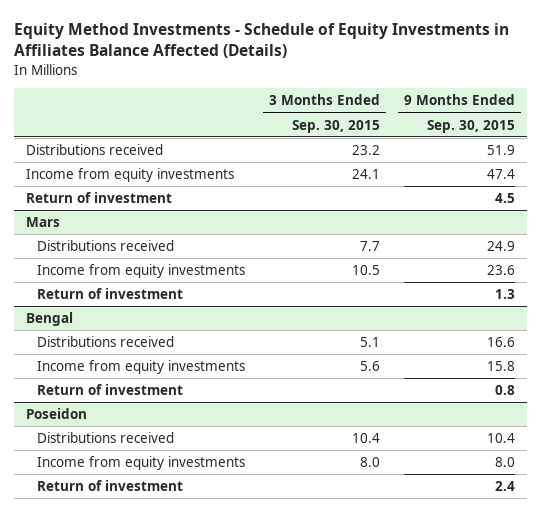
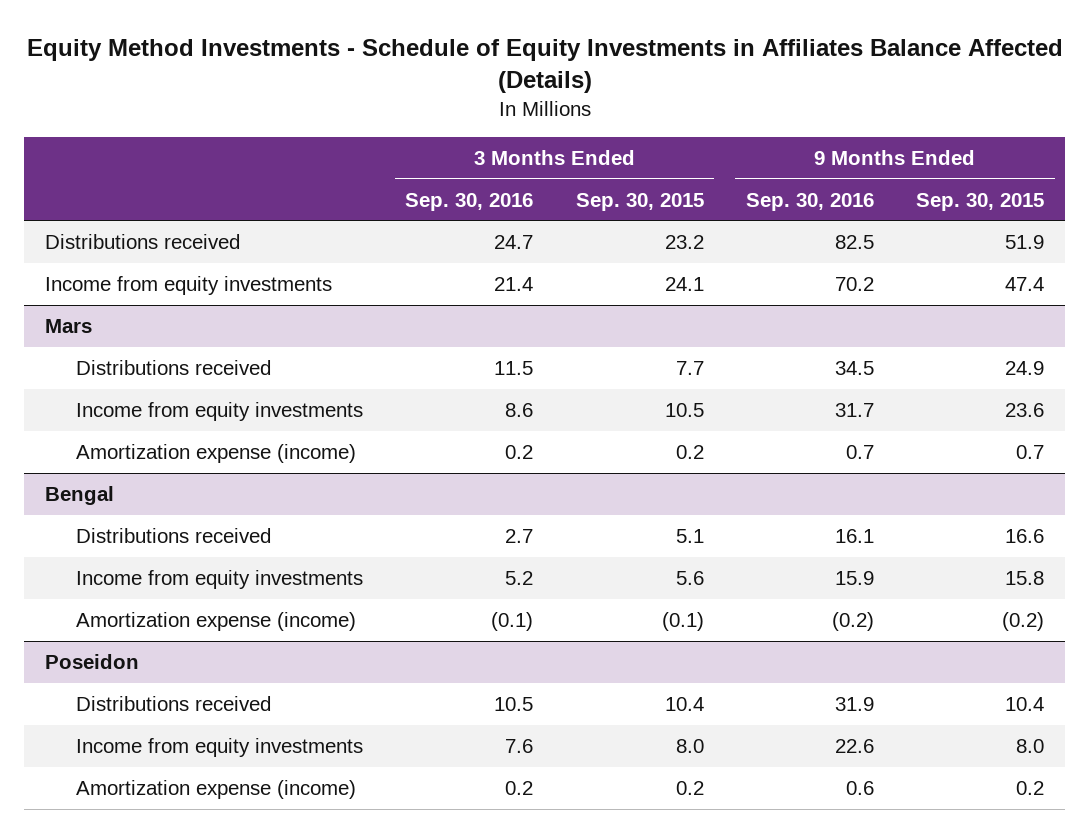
none -> [405,192,534,211] Sep. 30, 2016
none -> [745,192,874,211] Sep. 30, 2016
[25,192,172,204] Return of investment -> none
[37,288,184,300] Return of investment -> none
none -> [76,444,357,464] Amortization expense (income)
[37,384,184,396] Return of investment -> none
none -> [76,612,357,632] Amortization expense (income)
[37,480,184,492] Return of investment -> none
none -> [76,780,357,800] Amortization expense (income)

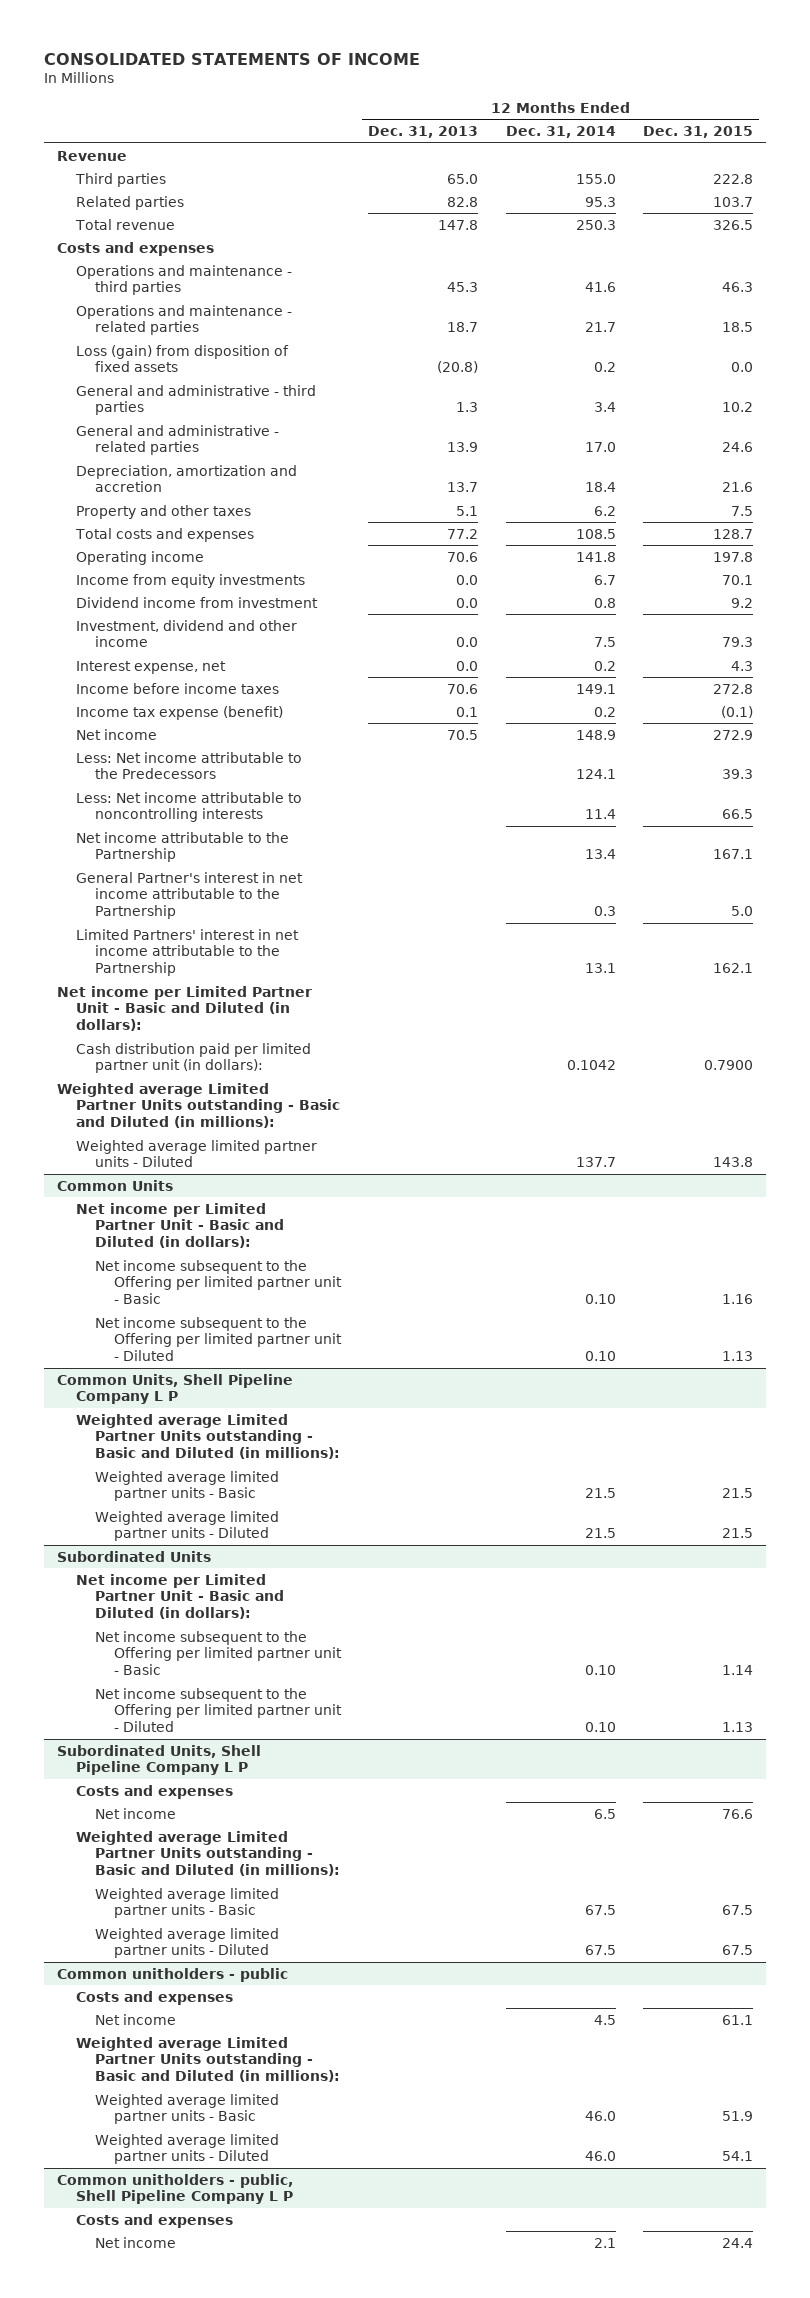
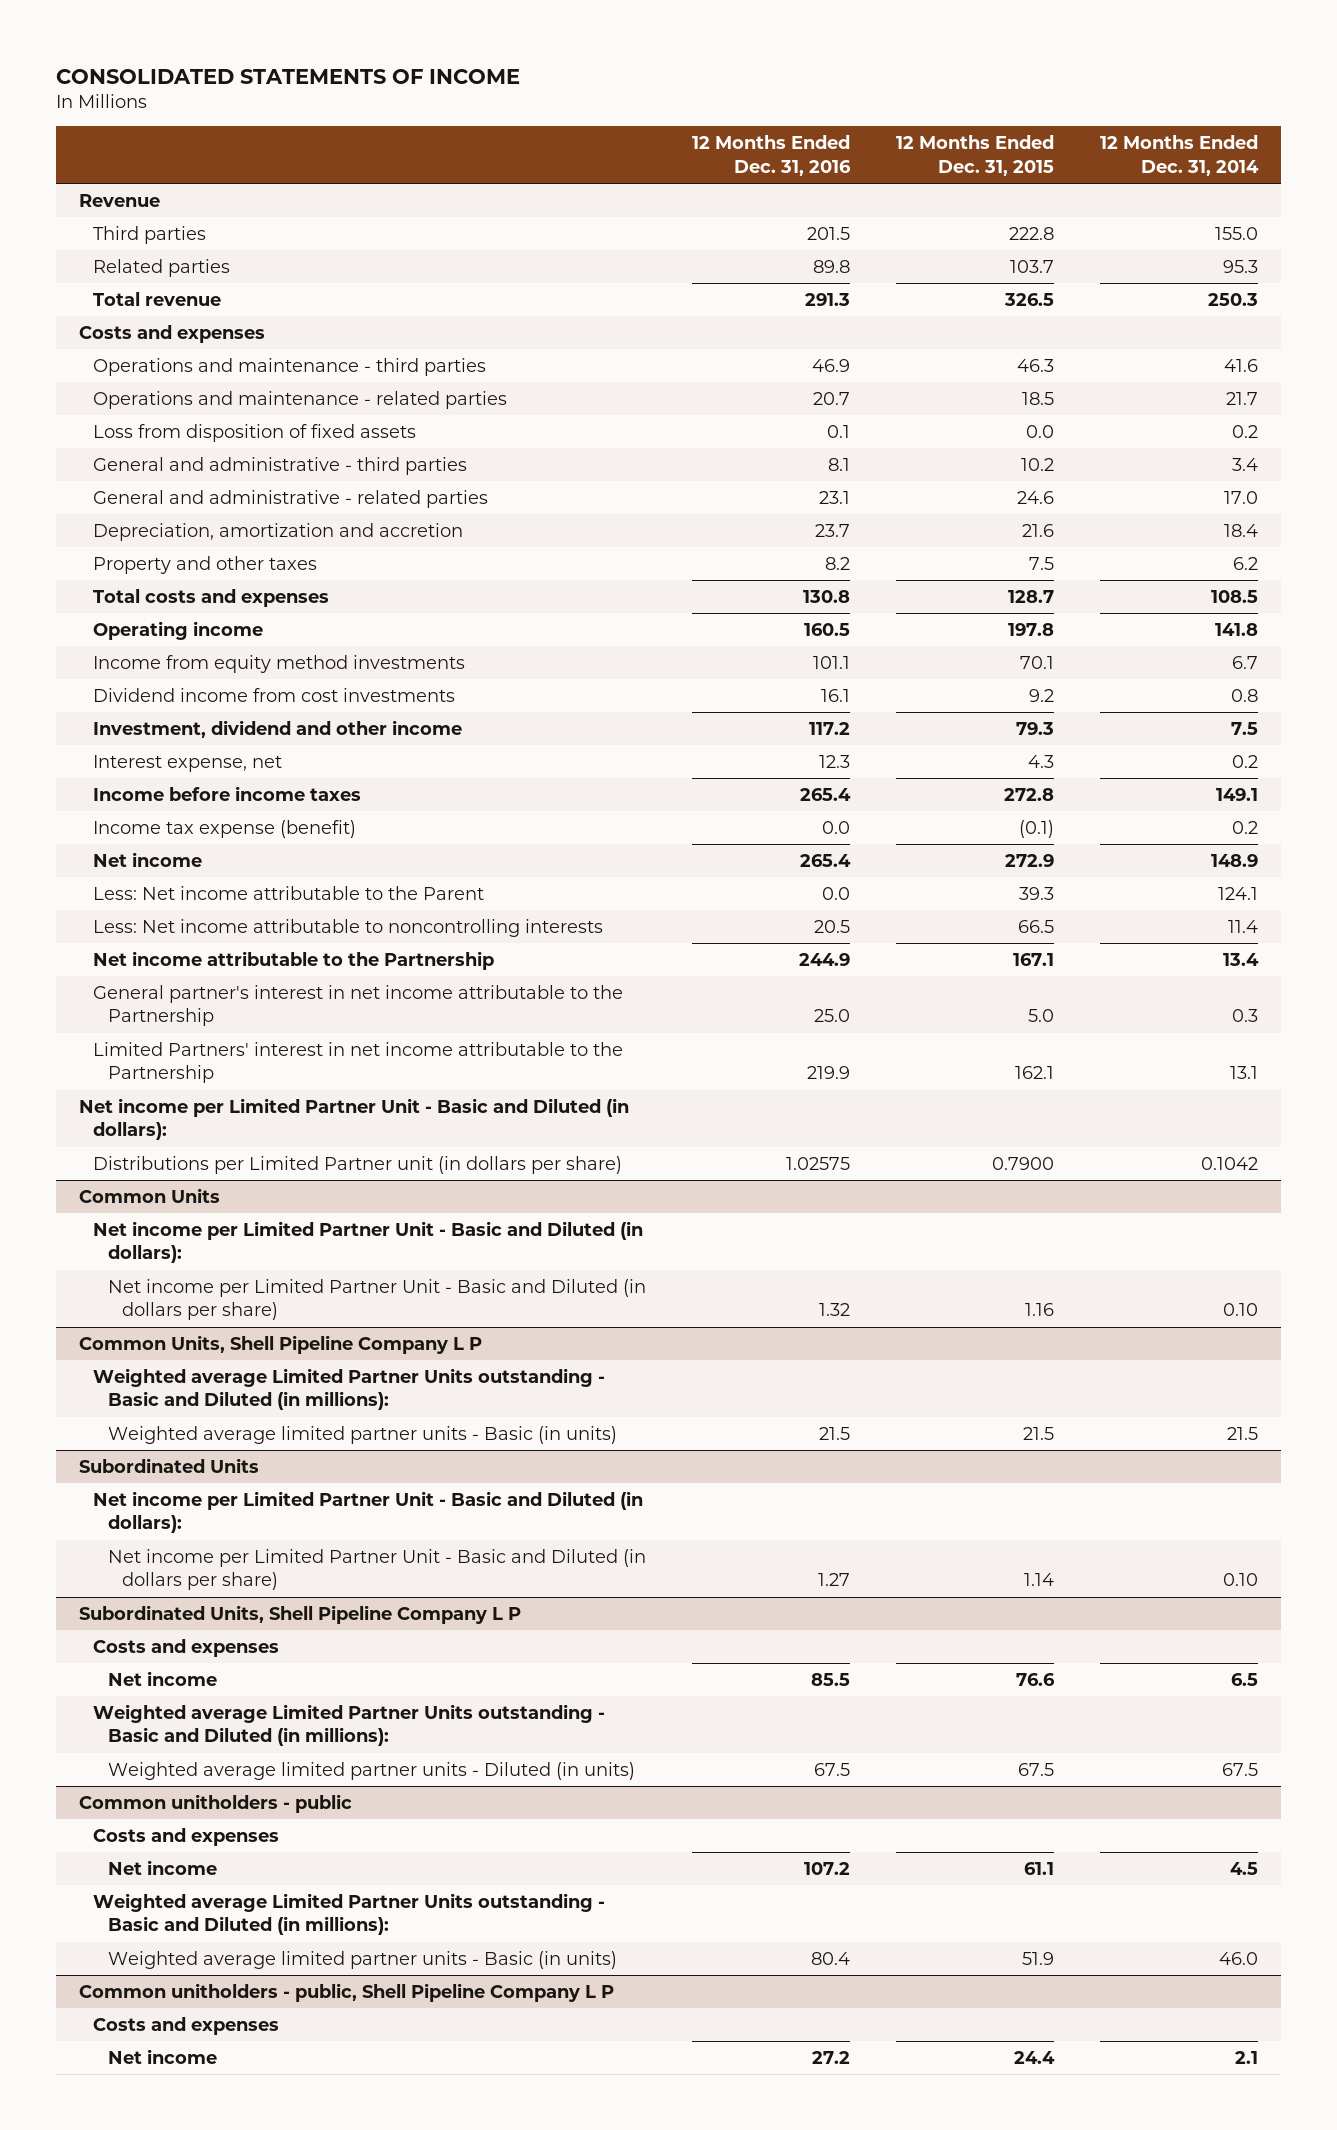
[368,126,479,139] Dec. 31, 2013 -> none
none -> [691,135,851,176] 12 Months Ended Dec. 31, 2016
[76,344,290,373] Loss (gain) from disposition of fixed assets -> [93,423,417,442] Loss from disposition of fixed assets
[76,573,306,588] Income from equity investments -> [93,654,466,673] Income from equity method investments
[76,596,319,608] Dividend income from investment -> [93,687,456,702] Dividend income from cost investments
[76,751,303,780] Less: Net income attributable to the Predecessors -> [93,885,485,900] Less: Net income attributable to the Parent
[76,871,304,920] General Partner's interest in net income attributable to the Partnership -> [93,984,624,1027] General partner's interest in net income attributable to the Partnership
[57,1082,341,1129] Weighted average Limited Partner Units outstanding - Basic and Diluted (in millions): -> none
[76,1139,318,1168] Weighted average limited partner units - Diluted -> none
[76,1042,312,1074] Cash distribution paid per limited partner unit (in dollars): -> [93,1155,623,1174] Distributions per Limited Partner unit (in dollars per share)
[95,1316,343,1362] Net income subsequent to the Offering per limited partner unit - Diluted -> none
[95,1259,343,1305] Net income subsequent to the Offering per limited partner unit - Basic -> [107,1278,646,1321] Net income per Limited Partner Unit - Basic and Diluted (in dollars per share)
[95,1510,280,1542] Weighted average limited partner units - Diluted -> none
[95,1470,280,1502] Weighted average limited partner units - Basic -> [107,1425,617,1444] Weighted average limited partner units - Basic (in units)
[95,1687,343,1733] Net income subsequent to the Offering per limited partner unit - Diluted -> none
[95,1630,343,1676] Net income subsequent to the Offering per limited partner unit - Basic -> [107,1548,646,1591] Net income per Limited Partner Unit - Basic and Diluted (in dollars per share)
[95,1887,280,1919] Weighted average limited partner units - Basic -> none
[95,1927,280,1959] Weighted average limited partner units - Diluted -> [107,1761,635,1780] Weighted average limited partner units - Diluted (in units)
[95,2133,280,2165] Weighted average limited partner units - Diluted -> none
[95,2093,280,2125] Weighted average limited partner units - Basic -> [107,1950,617,1969] Weighted average limited partner units - Basic (in units)

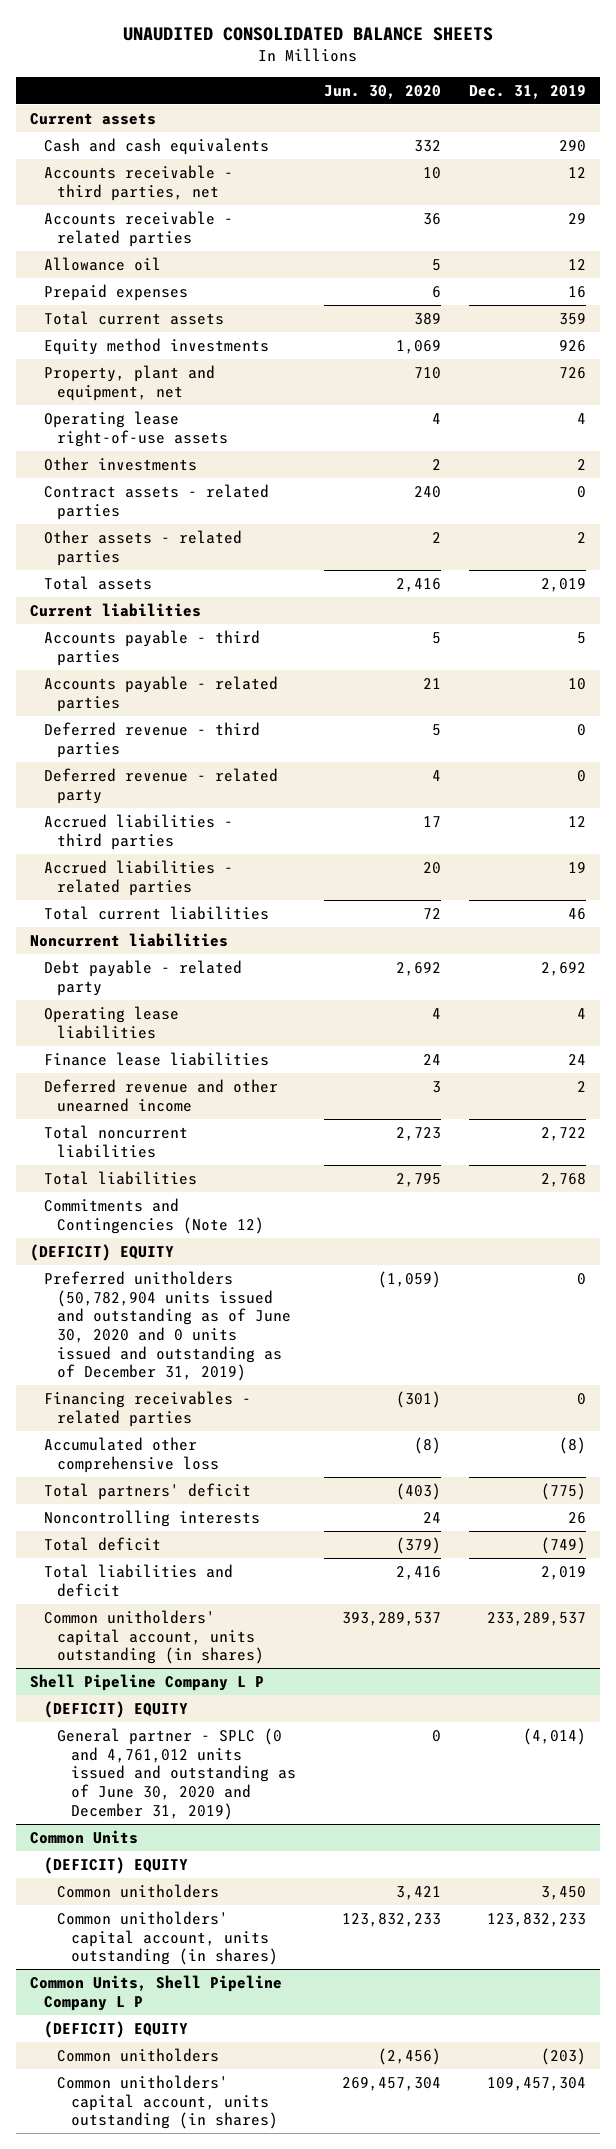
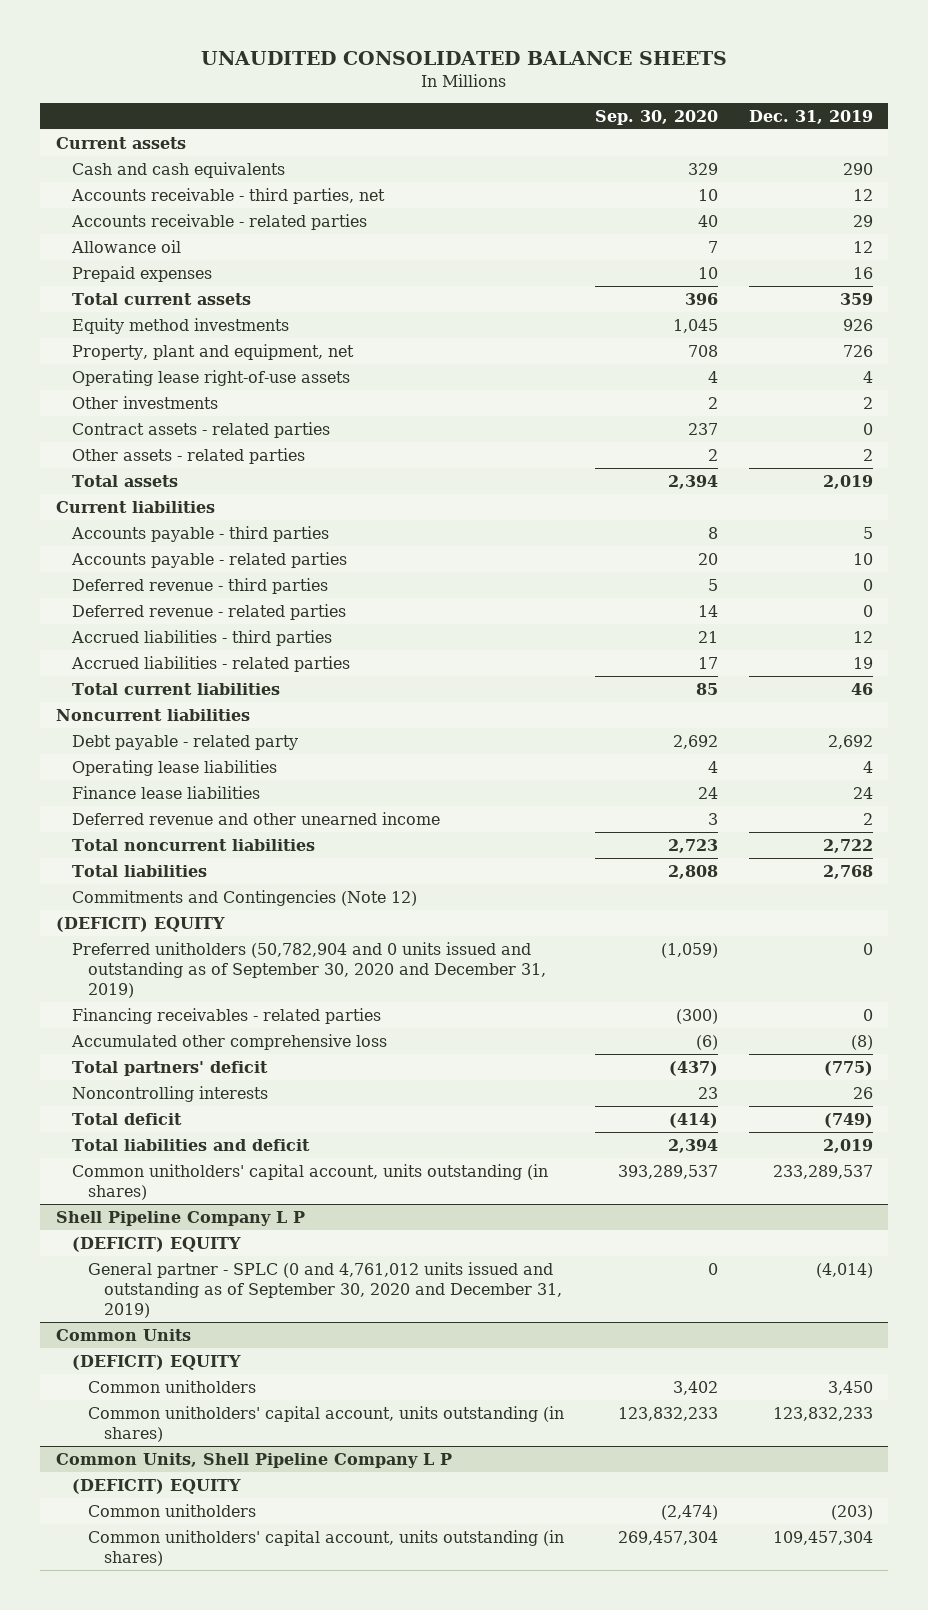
[324,84,442,99] Jun. 30, 2020 -> none
none -> [594,109,718,125] Sep. 30, 2020
[43,767,278,804] Deferred revenue - related party -> [71,603,346,620] Deferred revenue - related parties
[43,1270,292,1382] Preferred unitholders (50,782,904 units issued and outstanding as of June 30, 2020 and 0 units issued and outstanding as of December 31, 2019) -> [71,941,546,999] Preferred unitholders (50,782,904 and 0 units issued and outstanding as of September 30, 2020 and December 31, 2019)
[57,1727,297,1820] General partner - SPLC (0 and 4,761,012 units issued and outstanding as of June 30, 2020 and December 31, 2019) -> [87,1261,563,1319] General partner - SPLC (0 and 4,761,012 units issued and outstanding as of September 30, 2020 and December 31, 2019)

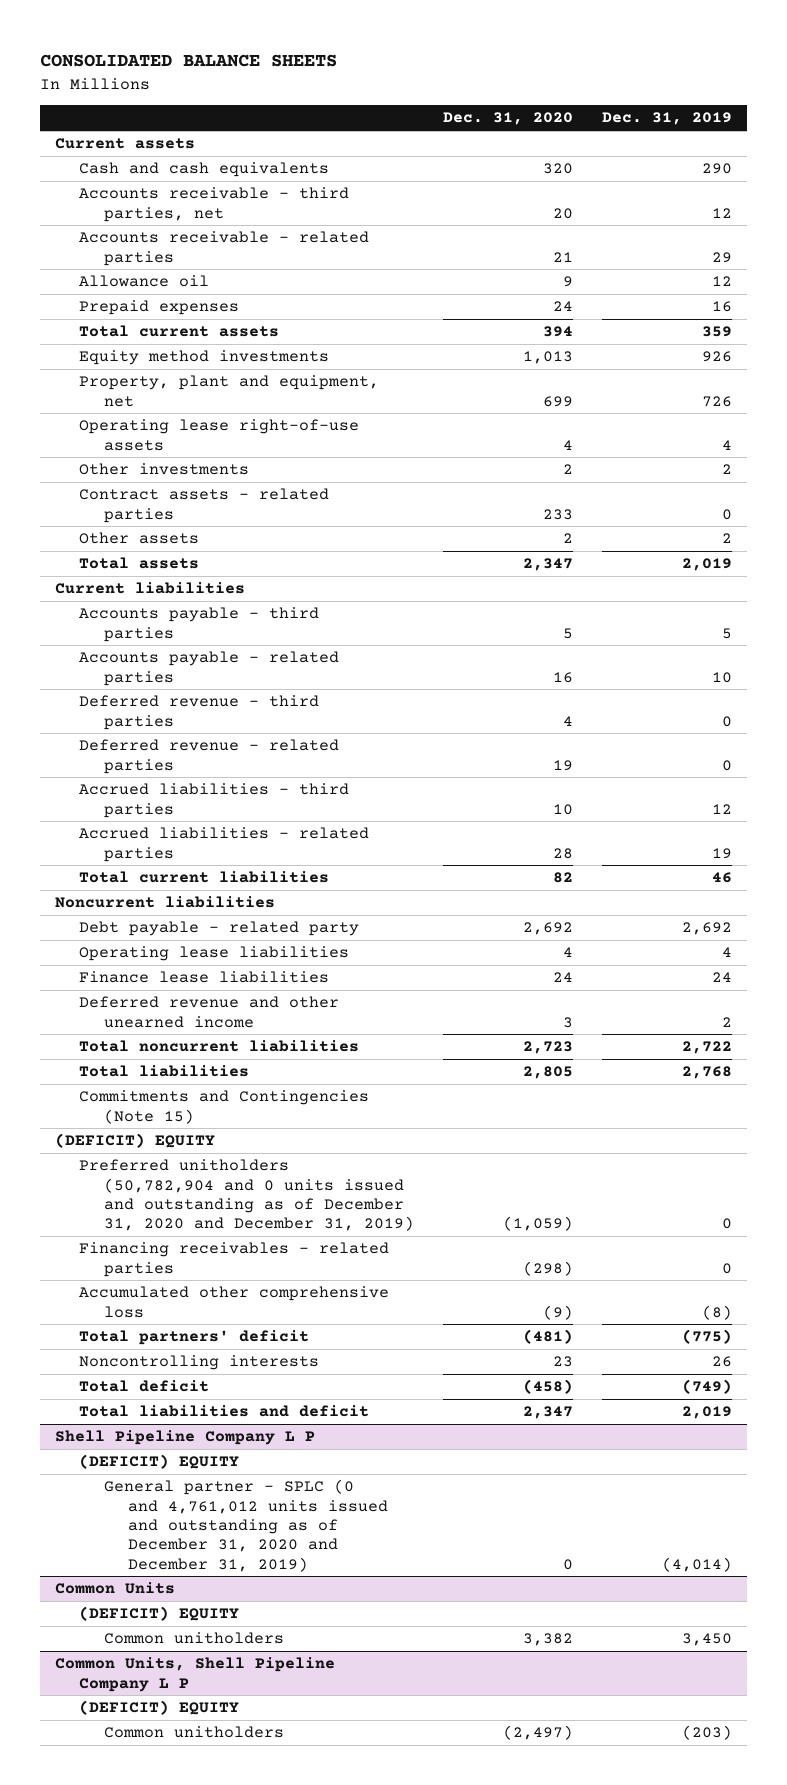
[201,51,728,66] UNAUDITED CONSOLIDATED BALANCE SHEETS -> [40,54,338,68] CONSOLIDATED BALANCE SHEETS
[594,109,718,125] Sep. 30, 2020 -> none
none -> [442,112,573,126] Dec. 31, 2020
[71,447,305,464] Other assets - related parties -> [79,532,200,545] Other assets
[71,889,417,906] Commitments and Contingencies (Note 12) -> [79,1090,370,1124] Commitments and Contingencies (Note 15)
[71,941,546,999] Preferred unitholders (50,782,904 and 0 units issued and outstanding as of September 30, 2020 and December 31, 2019) -> [79,1159,414,1232] Preferred unitholders (50,782,904 and 0 units issued and outstanding as of December 31, 2020 and December 31, 2019)
[71,1163,548,1200] Common unitholders' capital account, units outstanding (in shares) -> none
[87,1261,563,1319] General partner - SPLC (0 and 4,761,012 units issued and outstanding as of September 30, 2020 and December 31, 2019) -> [103,1479,388,1572] General partner - SPLC (0 and 4,761,012 units issued and outstanding as of December 31, 2020 and December 31, 2019)
[87,1405,564,1442] Common unitholders' capital account, units outstanding (in shares) -> none
[87,1529,564,1566] Common unitholders' capital account, units outstanding (in shares) -> none

